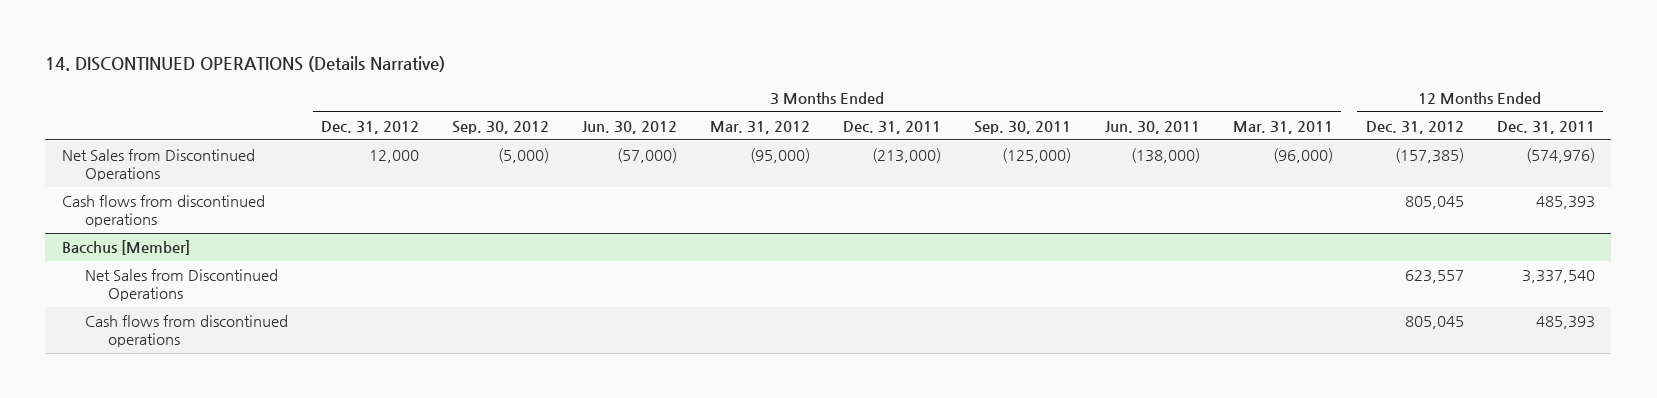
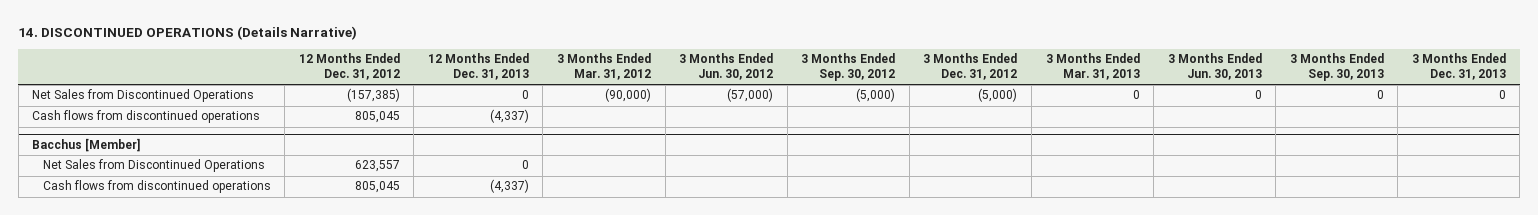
[843,120,942,134] Dec. 31, 2011 -> none
[974,120,1072,134] Sep. 30, 2011 -> none
[1104,120,1200,134] Jun. 30, 2011 -> none
[1232,120,1333,134] Mar. 31, 2011 -> none
[1496,120,1595,134] Dec. 31, 2011 -> none
none -> [427,52,529,81] 12 Months Ended Dec. 31, 2013
none -> [1045,52,1140,81] 3 Months Ended Mar. 31, 2013
none -> [1167,52,1262,81] 3 Months Ended Jun. 30, 2013
none -> [1289,52,1384,82] 3 Months Ended Sep. 30, 2013
none -> [1411,52,1506,81] 3 Months Ended Dec. 31, 2013
[368,150,419,164] 12,000 -> [978,88,1018,103] (5,000)
[750,148,811,164] (95,000) -> [604,88,651,103] (90,000)

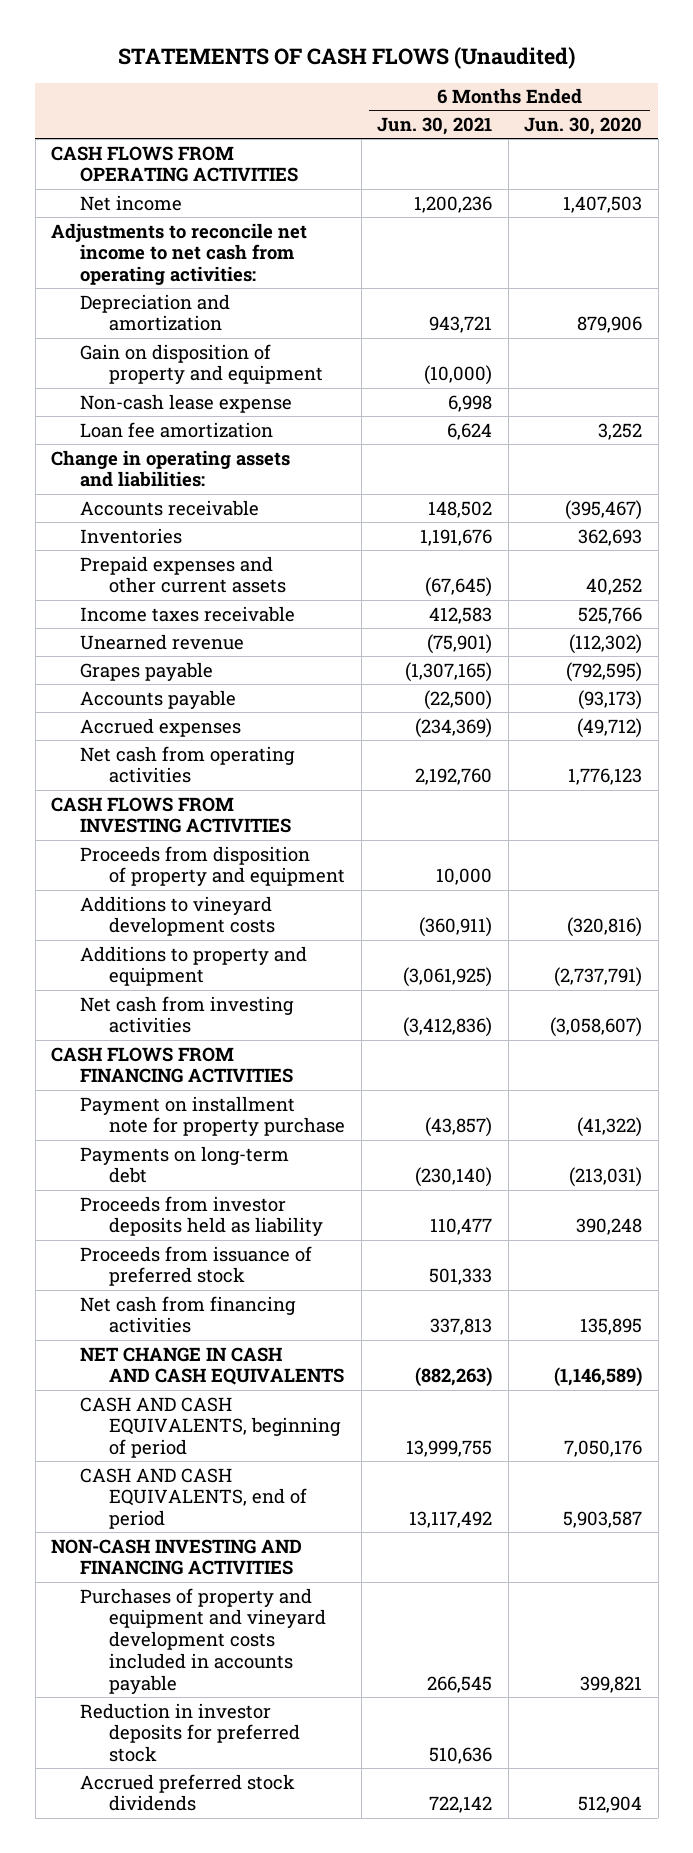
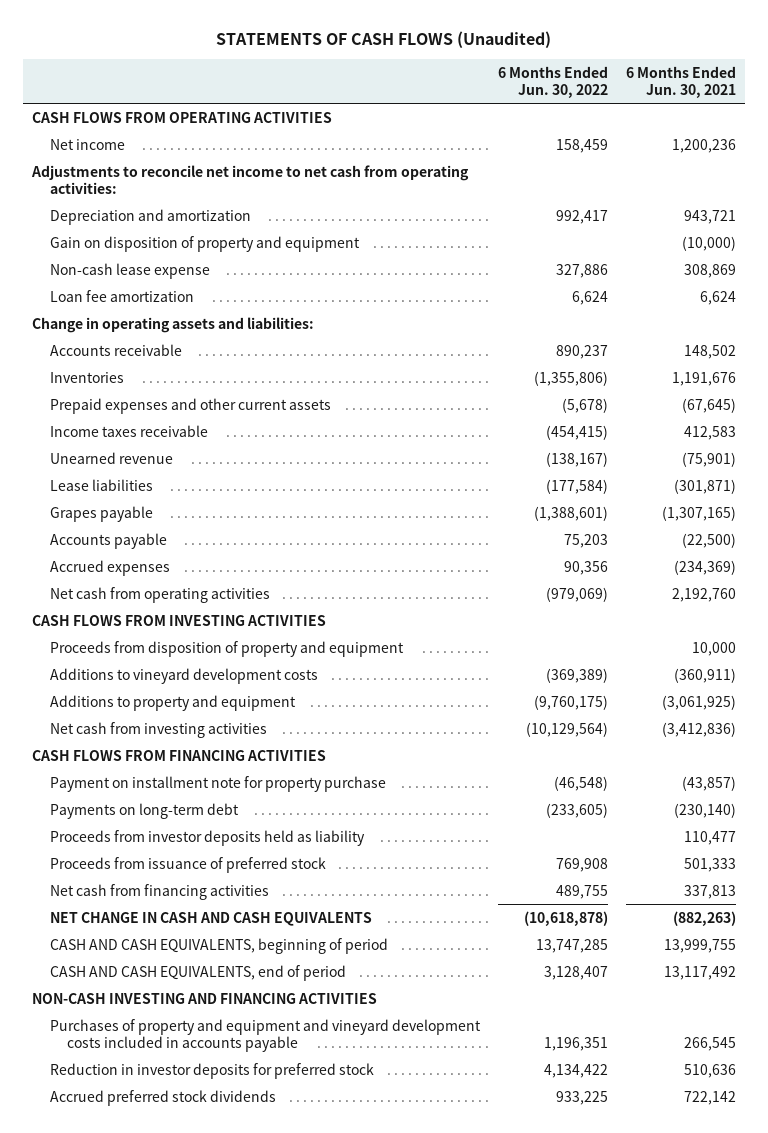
[524,117,643,136] Jun. 30, 2020 -> none
none -> [497,65,608,98] 6 Months Ended Jun. 30, 2022
[448,394,493,412] 6,998 -> [684,263,737,278] 308,869
none -> [49,478,153,491] Lease liabilities

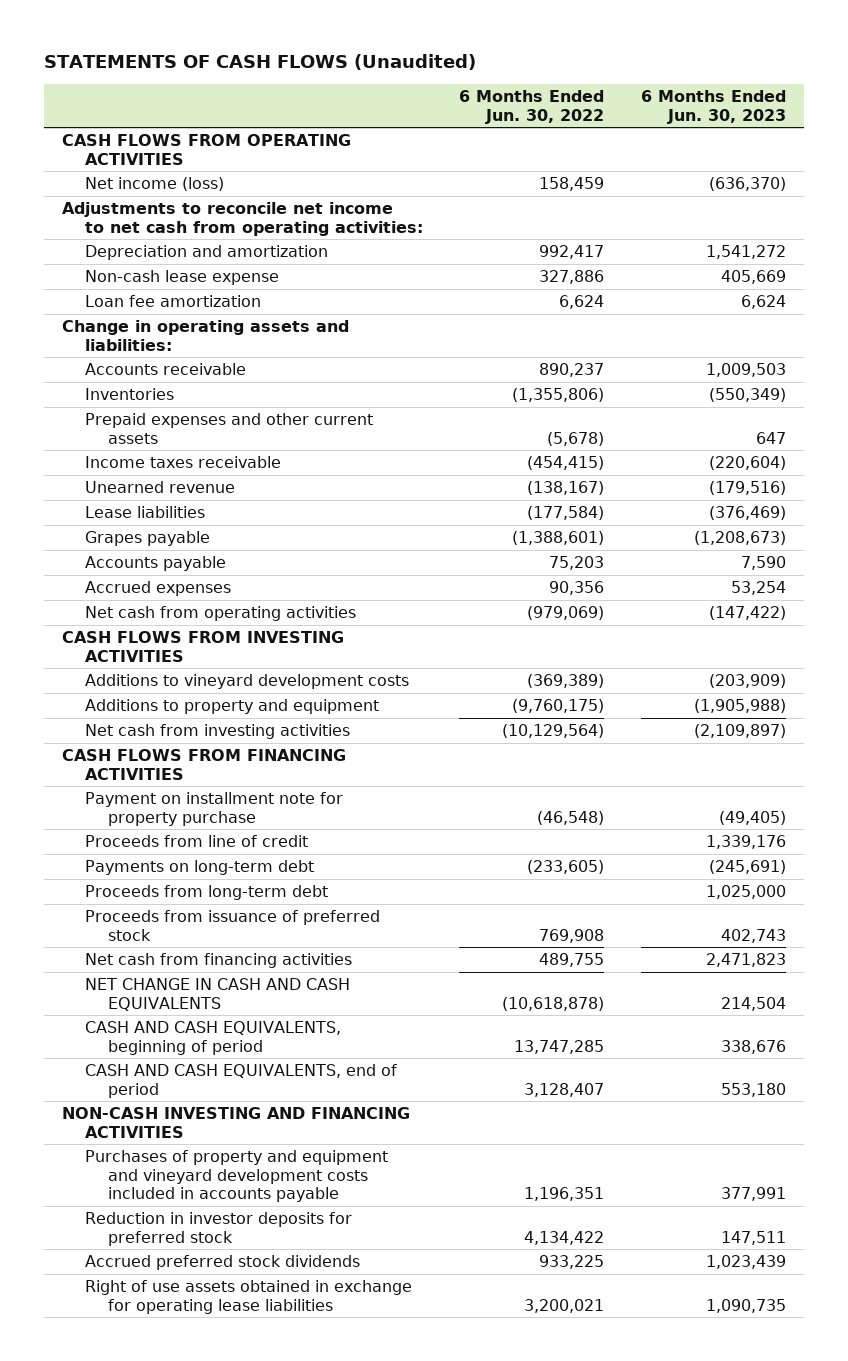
[626,65,737,98] 6 Months Ended Jun. 30, 2021 -> none
none -> [640,90,786,124] 6 Months Ended Jun. 30, 2023
[49,138,125,150] Net income -> [85,176,225,191] Net income (loss)
[49,235,360,252] Gain on disposition of property and equipment -> none
[49,640,404,657] Proceeds from disposition of property and equipment -> none
none -> [85,834,309,847] Proceeds from line of credit
[49,829,365,846] Proceeds from investor deposits held as liability -> none
none -> [85,884,329,900] Proceeds from long-term debt
none -> [85,1279,413,1314] Right of use assets obtained in exchange for operating lease liabilities

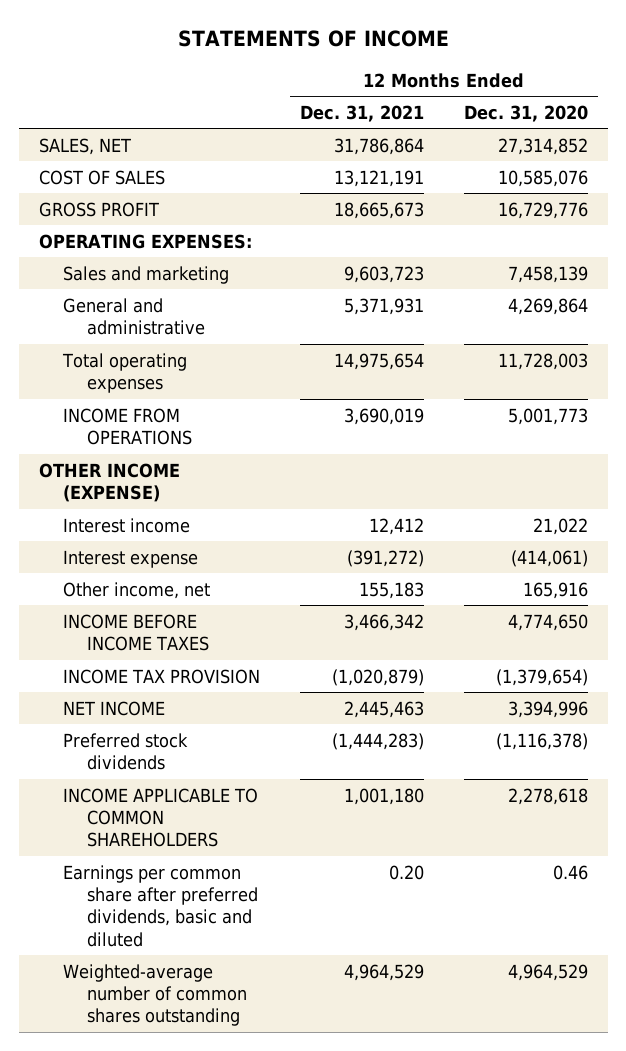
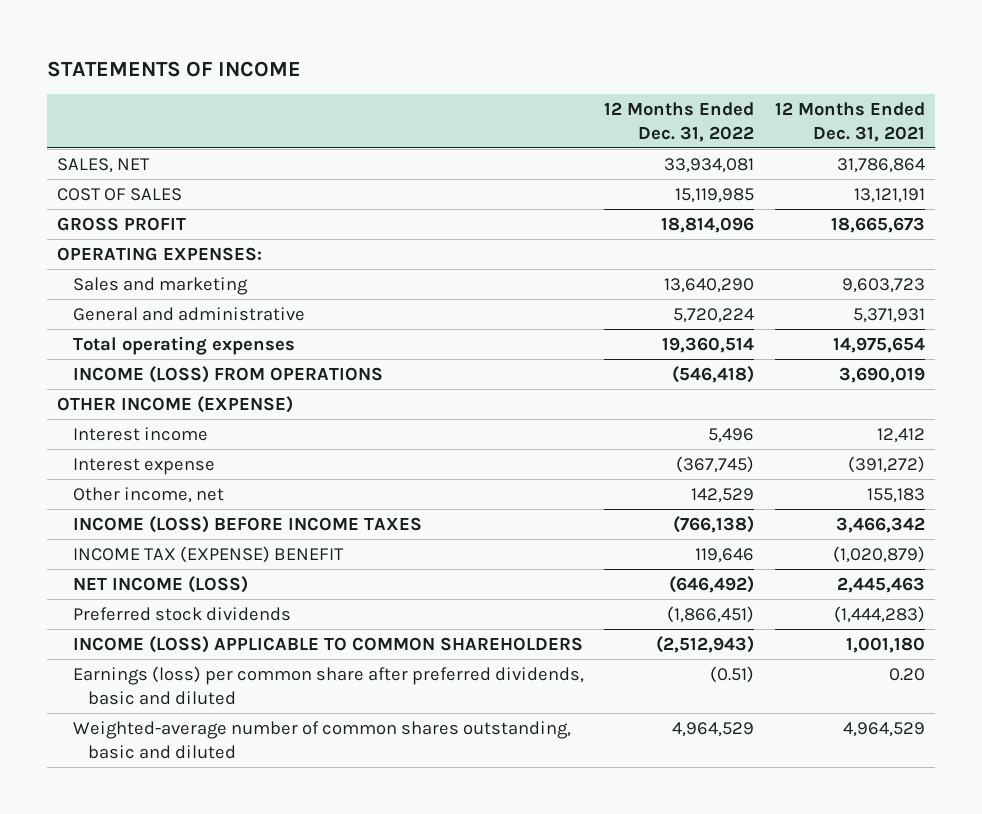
[463,104,588,122] Dec. 31, 2020 -> none
none -> [604,101,755,142] 12 Months Ended Dec. 31, 2022
[62,407,192,445] INCOME FROM OPERATIONS -> [72,365,383,383] INCOME (LOSS) FROM OPERATIONS
[62,613,209,651] INCOME BEFORE INCOME TAXES -> [72,515,422,533] INCOME (LOSS) BEFORE INCOME TAXES
[62,668,260,684] INCOME TAX PROVISION -> [72,545,344,563] INCOME TAX (EXPENSE) BENEFIT
[62,700,165,716] NET INCOME -> [72,575,248,593] NET INCOME (LOSS)
[62,787,258,848] INCOME APPLICABLE TO COMMON SHAREHOLDERS -> [72,635,583,653] INCOME (LOSS) APPLICABLE TO COMMON SHAREHOLDERS
[62,864,258,947] Earnings per common share after preferred dividends, basic and diluted -> [72,665,584,705] Earnings (loss) per common share after preferred dividends, basic and diluted
[62,963,247,1027] Weighted-average number of common shares outstanding -> [72,720,571,759] Weighted-average number of common shares outstanding, basic and diluted

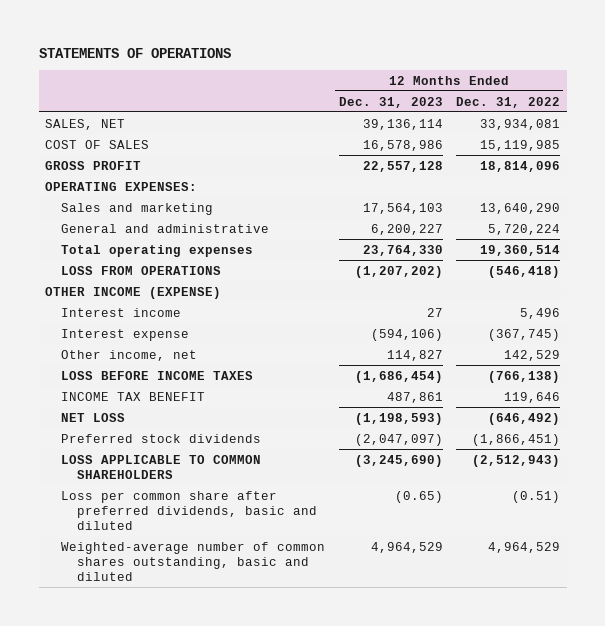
[46,60,301,77] STATEMENTS OF INCOME -> [38,47,231,58] STATEMENTS OF OPERATIONS
[774,101,925,142] 12 Months Ended Dec. 31, 2021 -> none
none -> [338,96,443,108] Dec. 31, 2023
[72,365,383,383] INCOME (LOSS) FROM OPERATIONS -> [61,265,222,275] LOSS FROM OPERATIONS
[72,515,422,533] INCOME (LOSS) BEFORE INCOME TAXES -> [61,370,254,380] LOSS BEFORE INCOME TAXES
[72,545,344,563] INCOME TAX (EXPENSE) BENEFIT -> [61,391,206,401] INCOME TAX BENEFIT
[72,575,248,593] NET INCOME (LOSS) -> [61,412,126,422] NET LOSS
[72,635,583,653] INCOME (LOSS) APPLICABLE TO COMMON SHAREHOLDERS -> [61,454,262,479] LOSS APPLICABLE TO COMMON SHAREHOLDERS
[72,665,584,705] Earnings (loss) per common share after preferred dividends, basic and diluted -> [61,490,317,530] Loss per common share after preferred dividends, basic and diluted

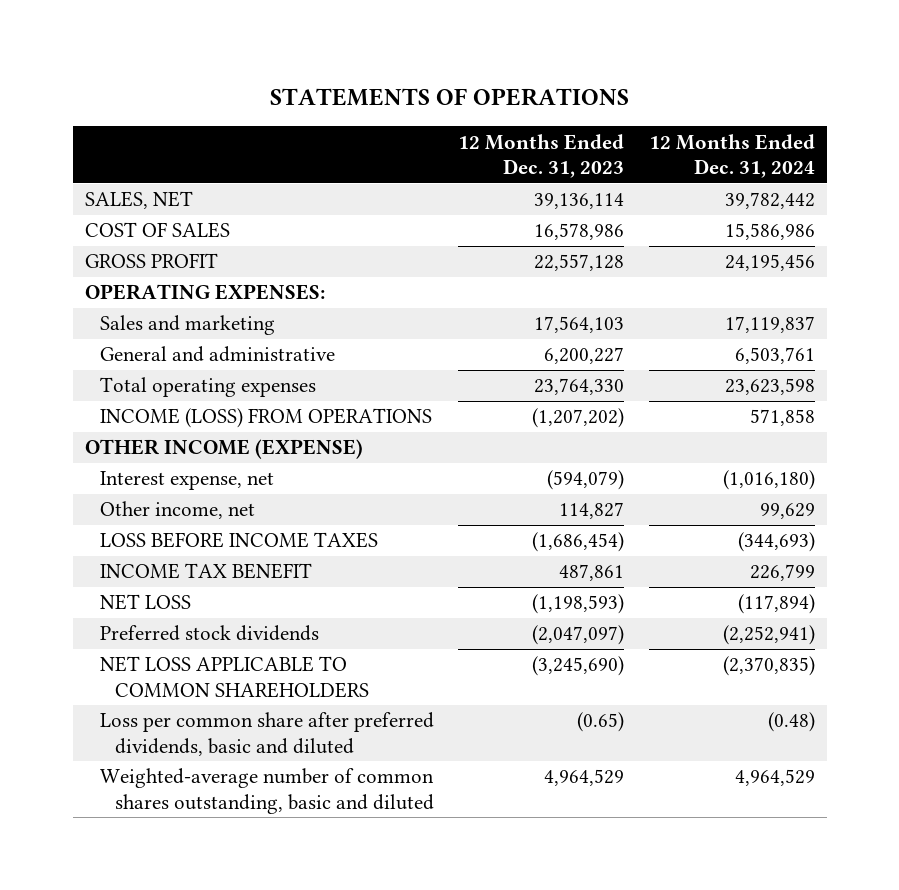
[455,96,560,108] Dec. 31, 2022 -> none
none -> [648,133,815,179] 12 Months Ended Dec. 31, 2024
[61,265,222,275] LOSS FROM OPERATIONS -> [99,408,432,429] INCOME (LOSS) FROM OPERATIONS
[61,307,182,317] Interest income -> none
[61,328,190,341] Interest expense -> [99,471,274,491] Interest expense, net
[370,328,443,341] (594,106) -> [547,470,625,491] (594,079)
[61,454,262,479] LOSS APPLICABLE TO COMMON SHAREHOLDERS -> [99,656,369,698] NET LOSS APPLICABLE TO COMMON SHAREHOLDERS

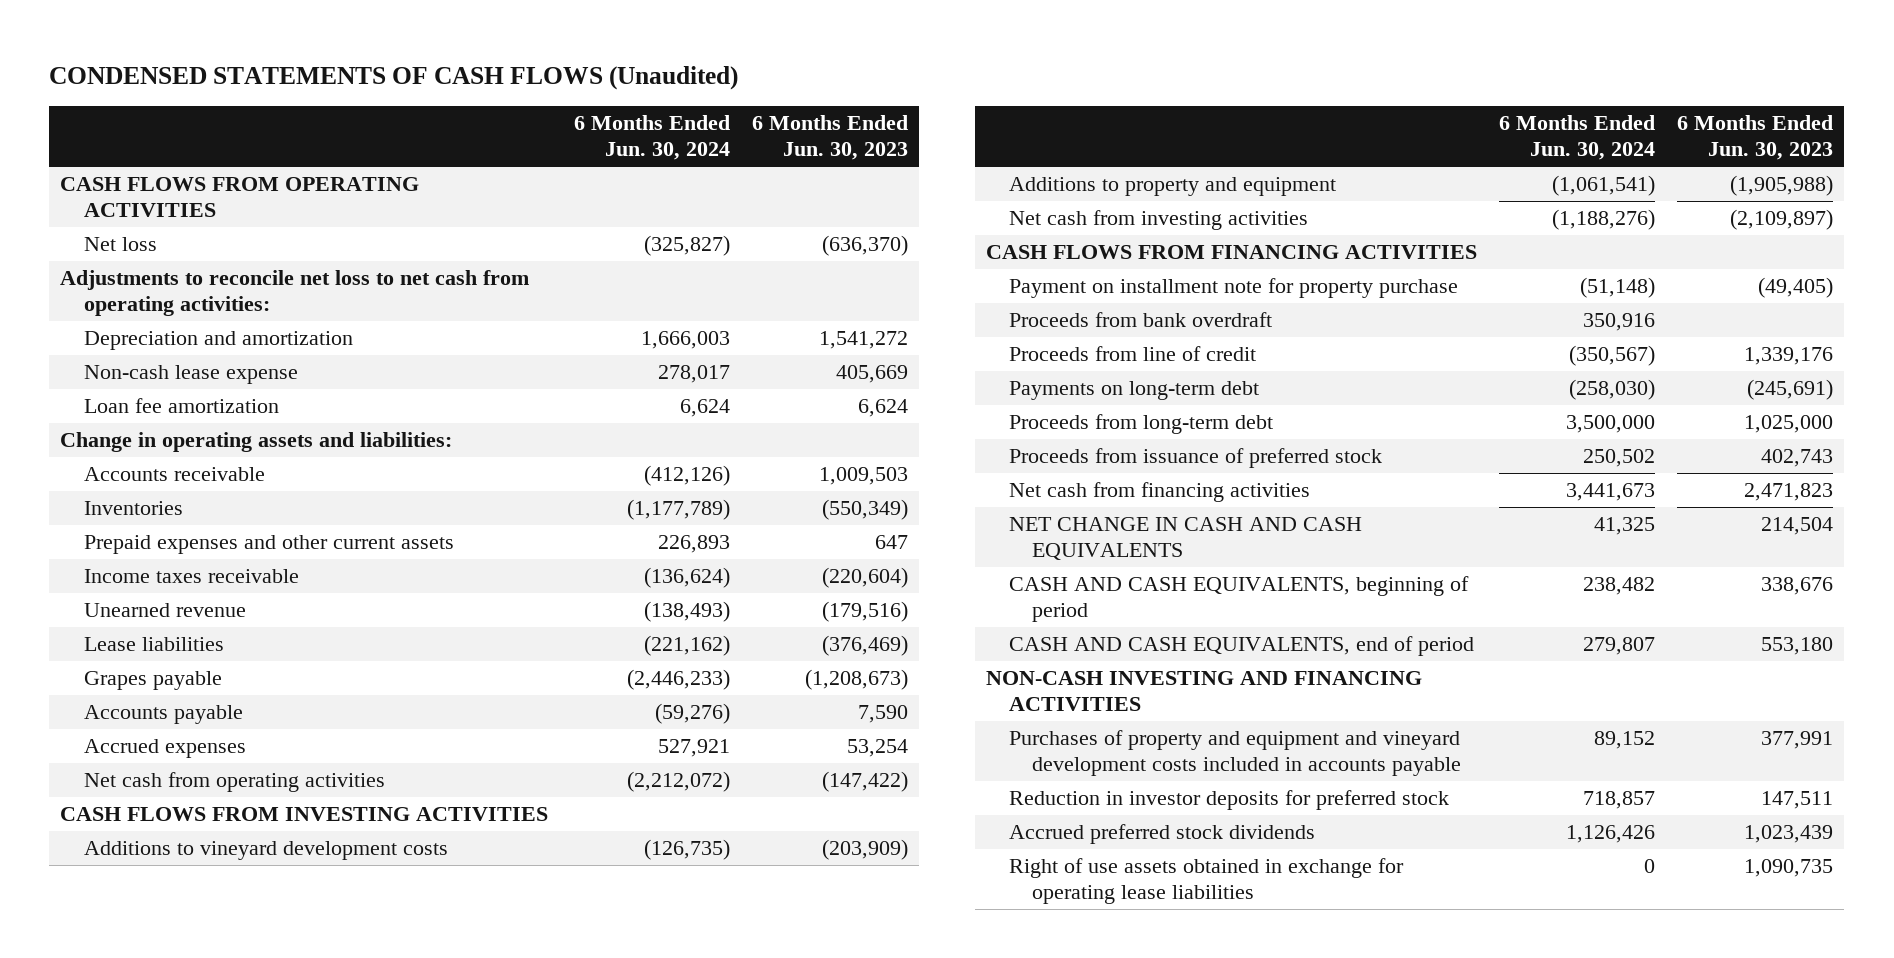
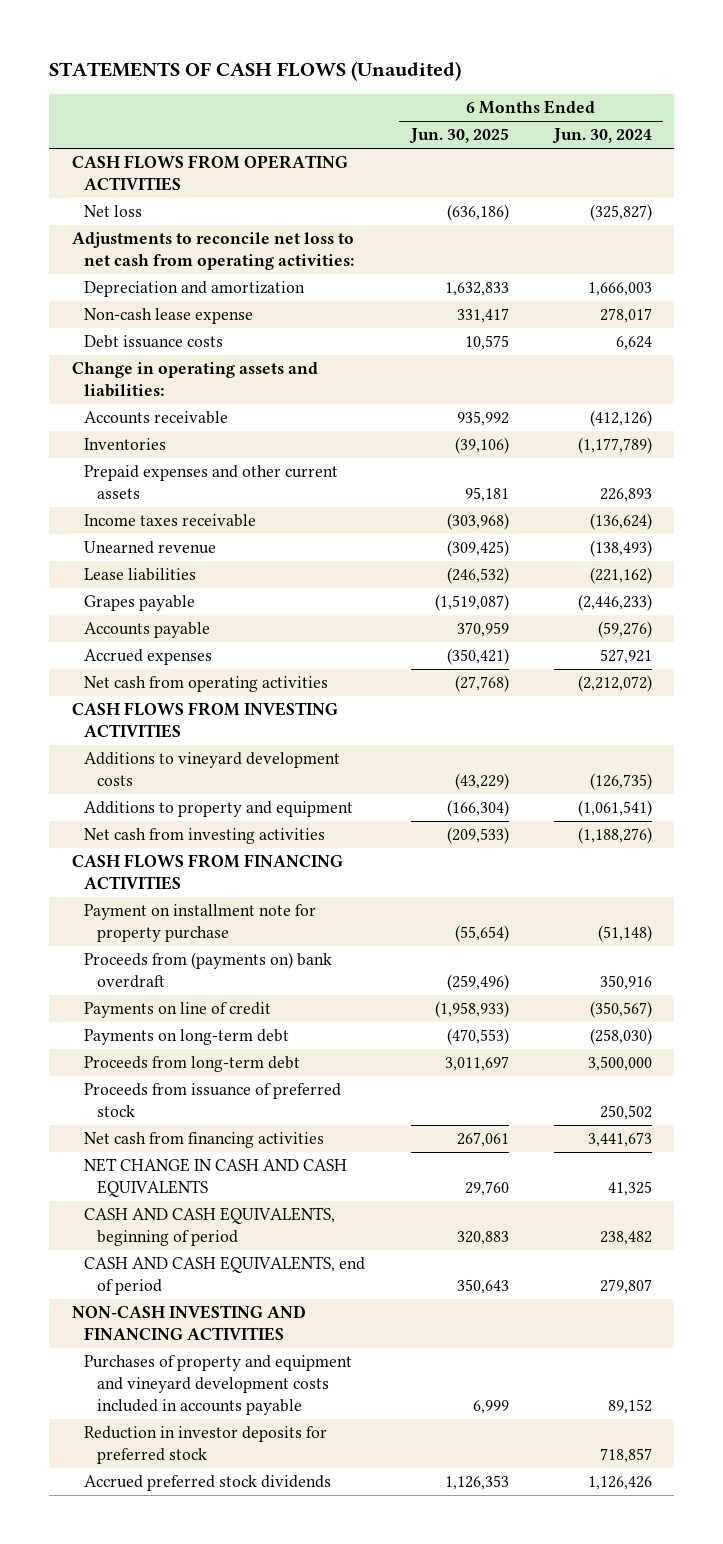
[49,65,739,90] CONDENSED STATEMENTS OF CASH FLOWS (Unaudited) -> [48,61,461,82] STATEMENTS OF CASH FLOWS (Unaudited)
[751,115,908,161] 6 Months Ended Jun. 30, 2023 -> none
none -> [408,128,509,145] Jun. 30, 2025
[83,398,279,414] Loan fee amortization -> [84,335,224,349] Debt issuance costs
[1009,312,1273,328] Proceeds from bank overdraft -> [84,952,333,989] Proceeds from (payments on) bank overdraft
[1009,346,1257,362] Proceeds from line of credit -> [84,1002,272,1019] Payments on line of credit
[1009,858,1405,905] Right of use assets obtained in exchange for operating lease liabilities -> none

